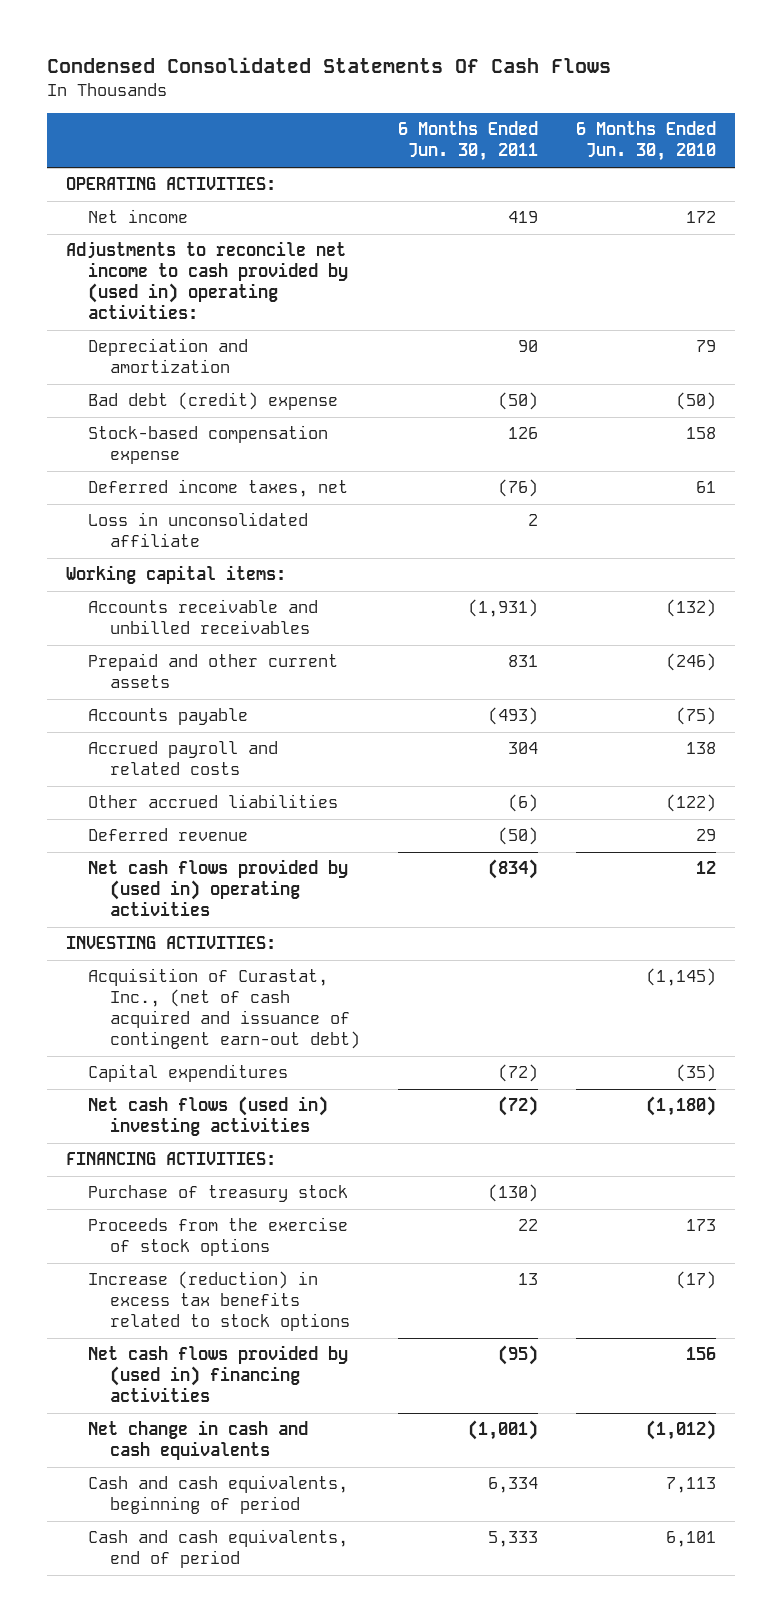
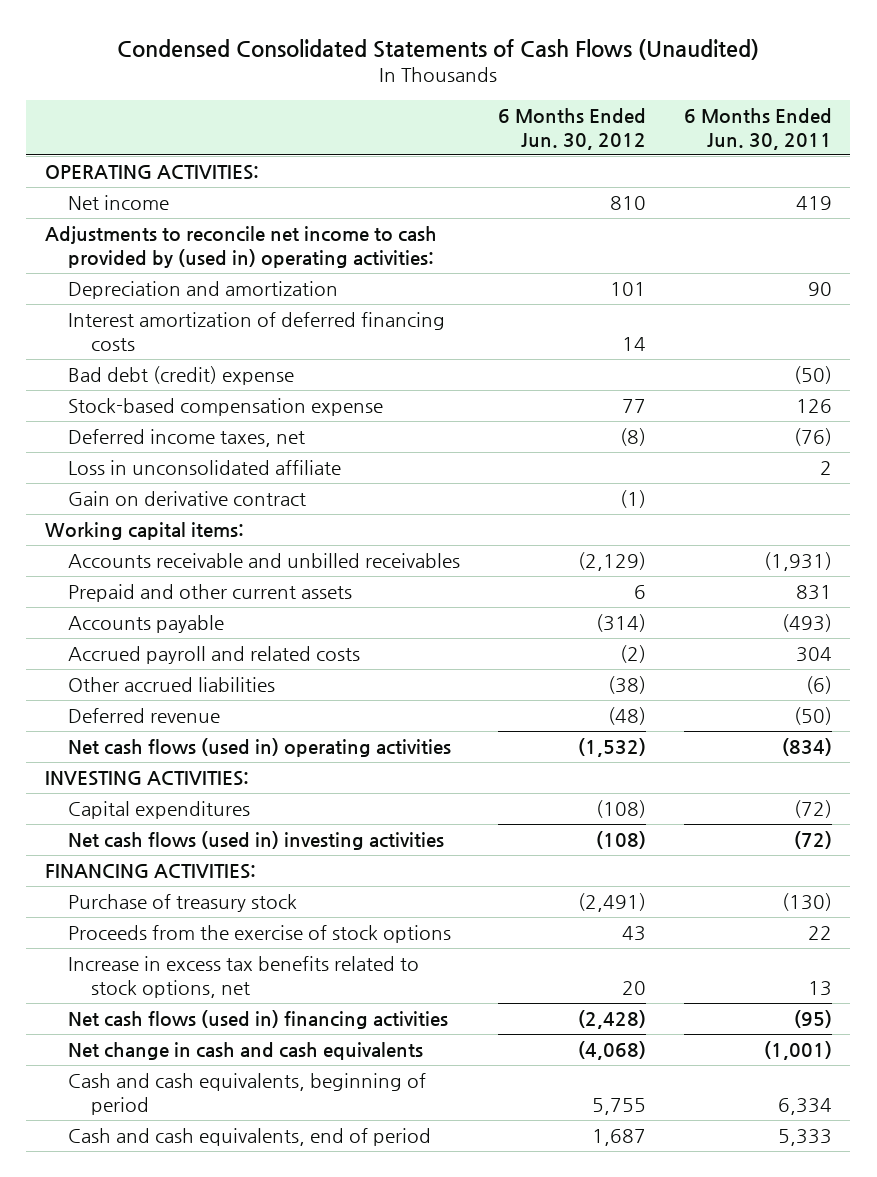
[47,57,612,74] Condensed Consolidated Statements Of Cash Flows -> [117,38,760,60] Condensed Consolidated Statements of Cash Flows (Unaudited)
[575,121,716,162] 6 Months Ended Jun. 30, 2010 -> none
none -> [497,107,646,150] 6 Months Ended Jun. 30, 2012
none -> [68,312,446,351] Interest amortization of deferred financing costs
none -> [68,491,307,507] Gain on derivative contract
[87,859,348,917] Net cash flows provided by (used in) operating activities -> [68,738,452,758] Net cash flows (used in) operating activities
[87,968,360,1050] Acquisition of Curastat, Inc., (net of cash acquired and issuance of contingent earn-out debt) -> none
[87,1271,350,1332] Increase (reduction) in excess tax benefits related to stock options -> [68,956,420,998] Increase in excess tax benefits related to stock options, net
[87,1345,348,1403] Net cash flows provided by (used in) financing activities -> [68,1010,449,1030] Net cash flows (used in) financing activities

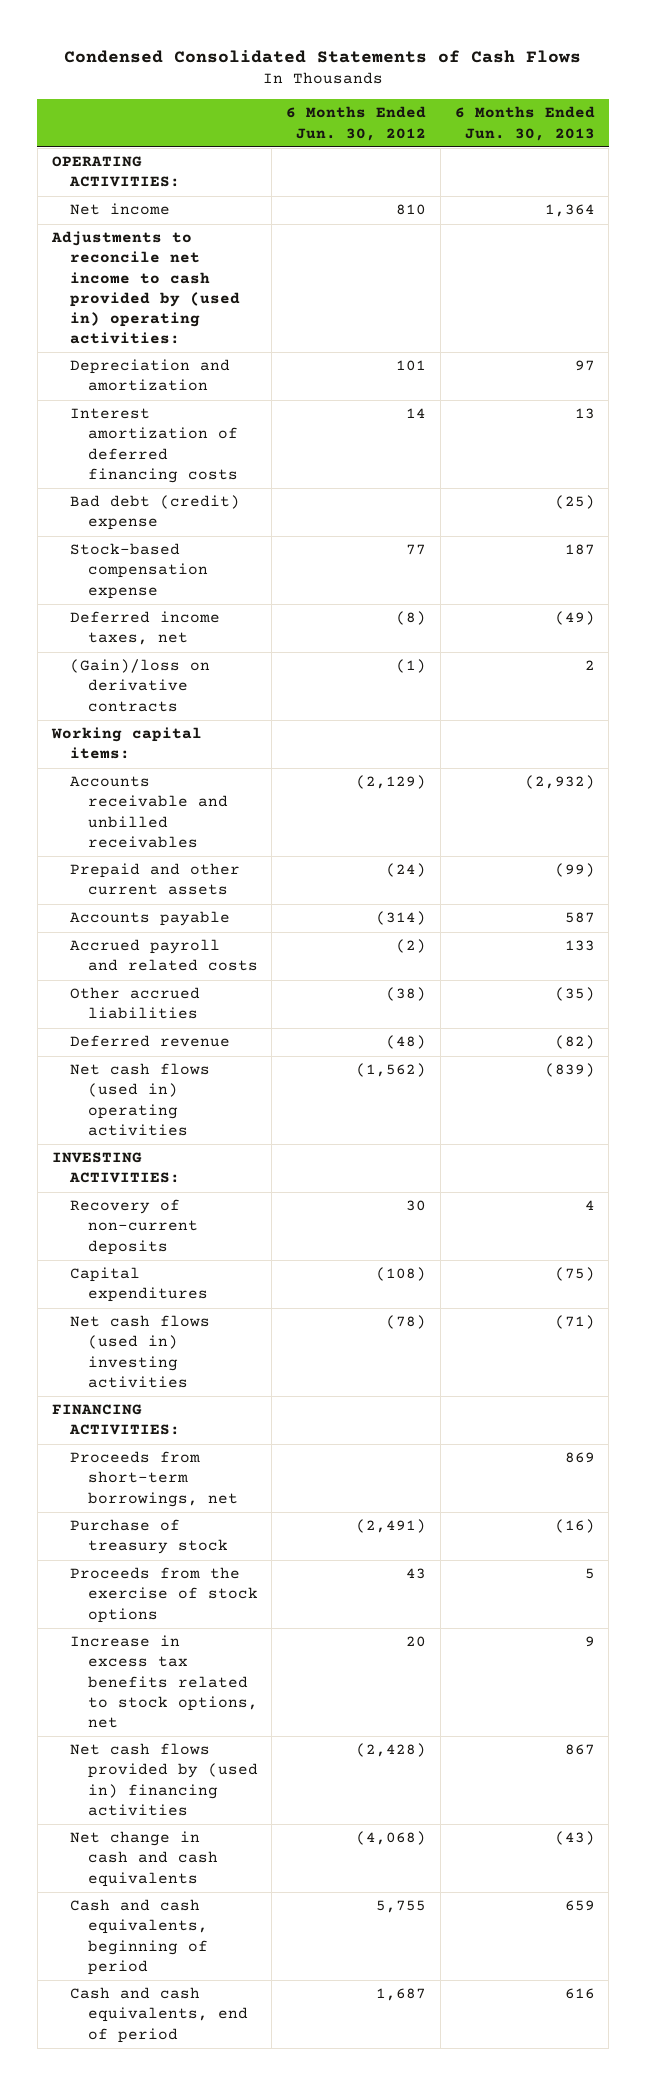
[117,38,760,60] Condensed Consolidated Statements of Cash Flows (Unaudited) -> [64,49,582,63] Condensed Consolidated Statements of Cash Flows
[683,107,832,150] 6 Months Ended Jun. 30, 2011 -> none
none -> [454,106,595,141] 6 Months Ended Jun. 30, 2013
[68,460,342,476] Loss in unconsolidated affiliate -> none
[68,491,307,507] Gain on derivative contract -> [69,659,210,712] (Gain)/loss on derivative contracts
[633,585,646,600] 6 -> [386,863,427,878] (24)
[577,738,646,758] (1,532) -> [356,1063,427,1078] (1,562)
none -> [69,1199,198,1255] Recovery of non-current deposits
[595,831,646,850] (108) -> [386,1315,427,1330] (78)
none -> [69,1451,238,1507] Proceeds from short-term borrowings, net
[68,1010,449,1030] Net cash flows (used in) financing activities -> [69,1743,258,1816] Net cash flows provided by (used in) financing activities

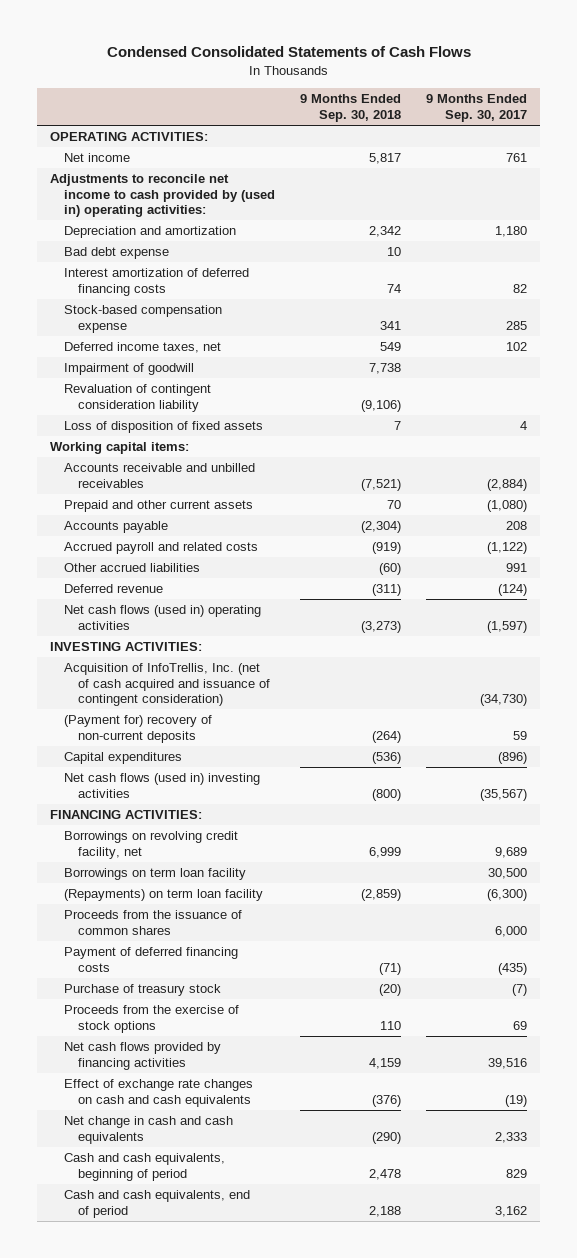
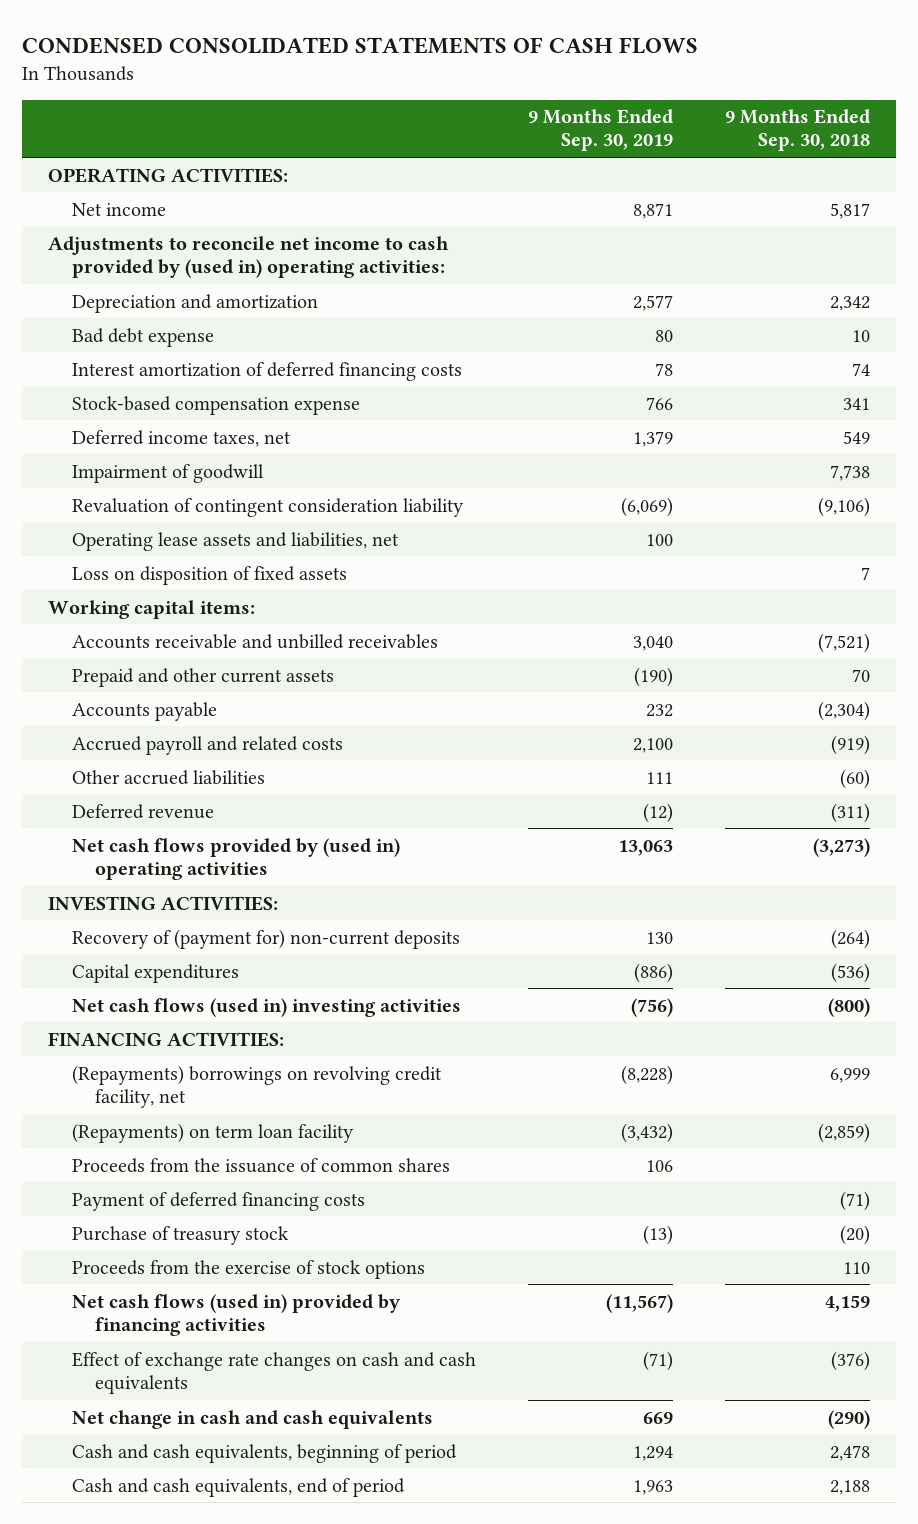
[106,46,471,58] Condensed Consolidated Statements of Cash Flows -> [22,36,699,54] CONDENSED CONSOLIDATED STATEMENTS OF CASH FLOWS
[426,94,528,122] 9 Months Ended Sep. 30, 2017 -> none
none -> [527,109,673,152] 9 Months Ended Sep. 30, 2019
none -> [71,531,399,551] Operating lease assets and liabilities, net
[63,421,263,434] Loss of disposition of fixed assets -> [71,565,347,585] Loss on disposition of fixed assets
[63,605,261,630] Net cash flows (used in) operating activities -> [71,837,400,880] Net cash flows provided by (used in) operating activities
[63,663,271,707] Acquisition of InfoTrellis, Inc. (net of cash acquired and issuance of contingent consideration) -> none
[63,715,212,743] (Payment for) recovery of non-current deposits -> [71,928,460,949] Recovery of (payment for) non-current deposits
[63,868,246,881] Borrowings on term loan facility -> none
[63,831,238,859] Borrowings on revolving credit facility, net -> [71,1064,442,1108] (Repayments) borrowings on revolving credit facility, net
[63,1042,221,1070] Net cash flows provided by financing activities -> [71,1293,401,1336] Net cash flows (used in) provided by financing activities

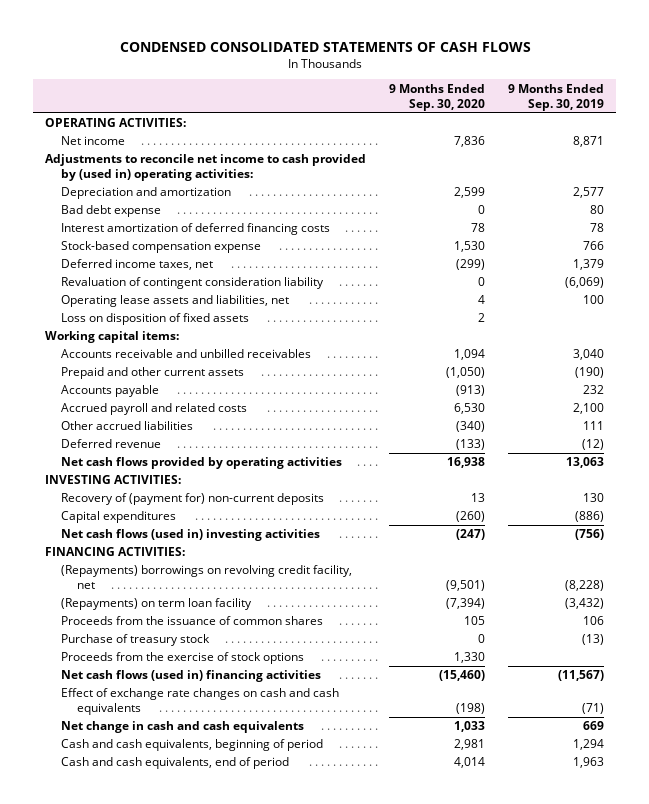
[724,109,870,152] 9 Months Ended Sep. 30, 2018 -> none
none -> [389,83,486,111] 9 Months Ended Sep. 30, 2020
[71,463,264,483] Impairment of goodwill -> none
[71,837,400,880] Net cash flows provided by (used in) operating activities -> [60,457,342,470] Net cash flows provided by operating activities
[71,1191,365,1211] Payment of deferred financing costs -> none
[71,1293,401,1336] Net cash flows (used in) provided by financing activities -> [60,670,321,683] Net cash flows (used in) financing activities

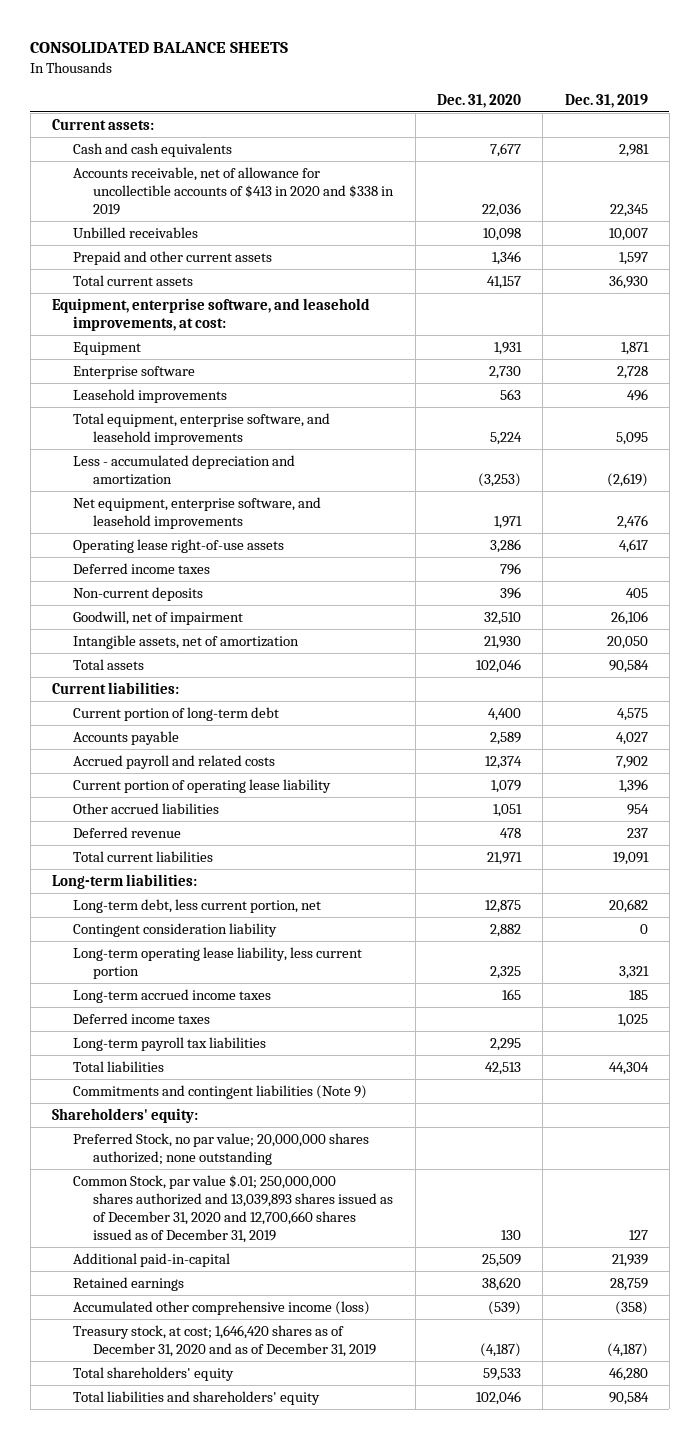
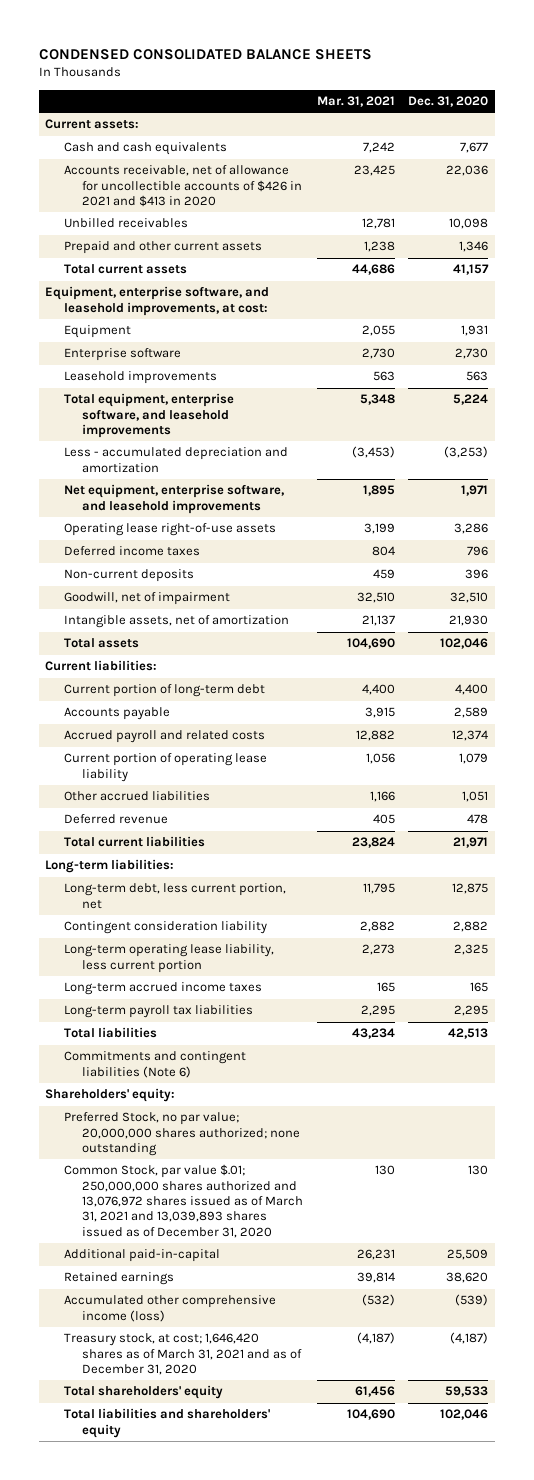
[30,42,289,54] CONSOLIDATED BALANCE SHEETS -> [38,48,372,60] CONDENSED CONSOLIDATED BALANCE SHEETS
[564,93,648,108] Dec. 31, 2019 -> none
none -> [316,95,395,107] Mar. 31, 2021
[72,167,395,215] Accounts receivable, net of allowance for uncollectible accounts of $413 in 2020 and $338 in 2019 -> [63,165,303,208] Accounts receivable, net of allowance for uncollectible accounts of $426 in 2021 and $413 in 2020
[72,1013,210,1025] Deferred income taxes -> none
[72,1085,367,1100] Commitments and contingent liabilities (Note 9) -> [63,1051,246,1078] Commitments and contingent liabilities (Note 6)
[72,1175,394,1243] Common Stock, par value $.01; 250,000,000 shares authorized and 13,039,893 shares issued as of December 31, 2020 and 12,700,660 shares issued as of December 31, 2019 -> [63,1164,304,1238] Common Stock, par value $.01; 250,000,000 shares authorized and 13,076,972 shares issued as of March 31, 2021 and 13,039,893 shares issued as of December 31, 2020
[72,1325,377,1357] Treasury stock, at cost; 1,646,420 shares as of December 31, 2020 and as of December 31, 2019 -> [63,1333,303,1376] Treasury stock, at cost; 1,646,420 shares as of March 31, 2021 and as of December 31, 2020

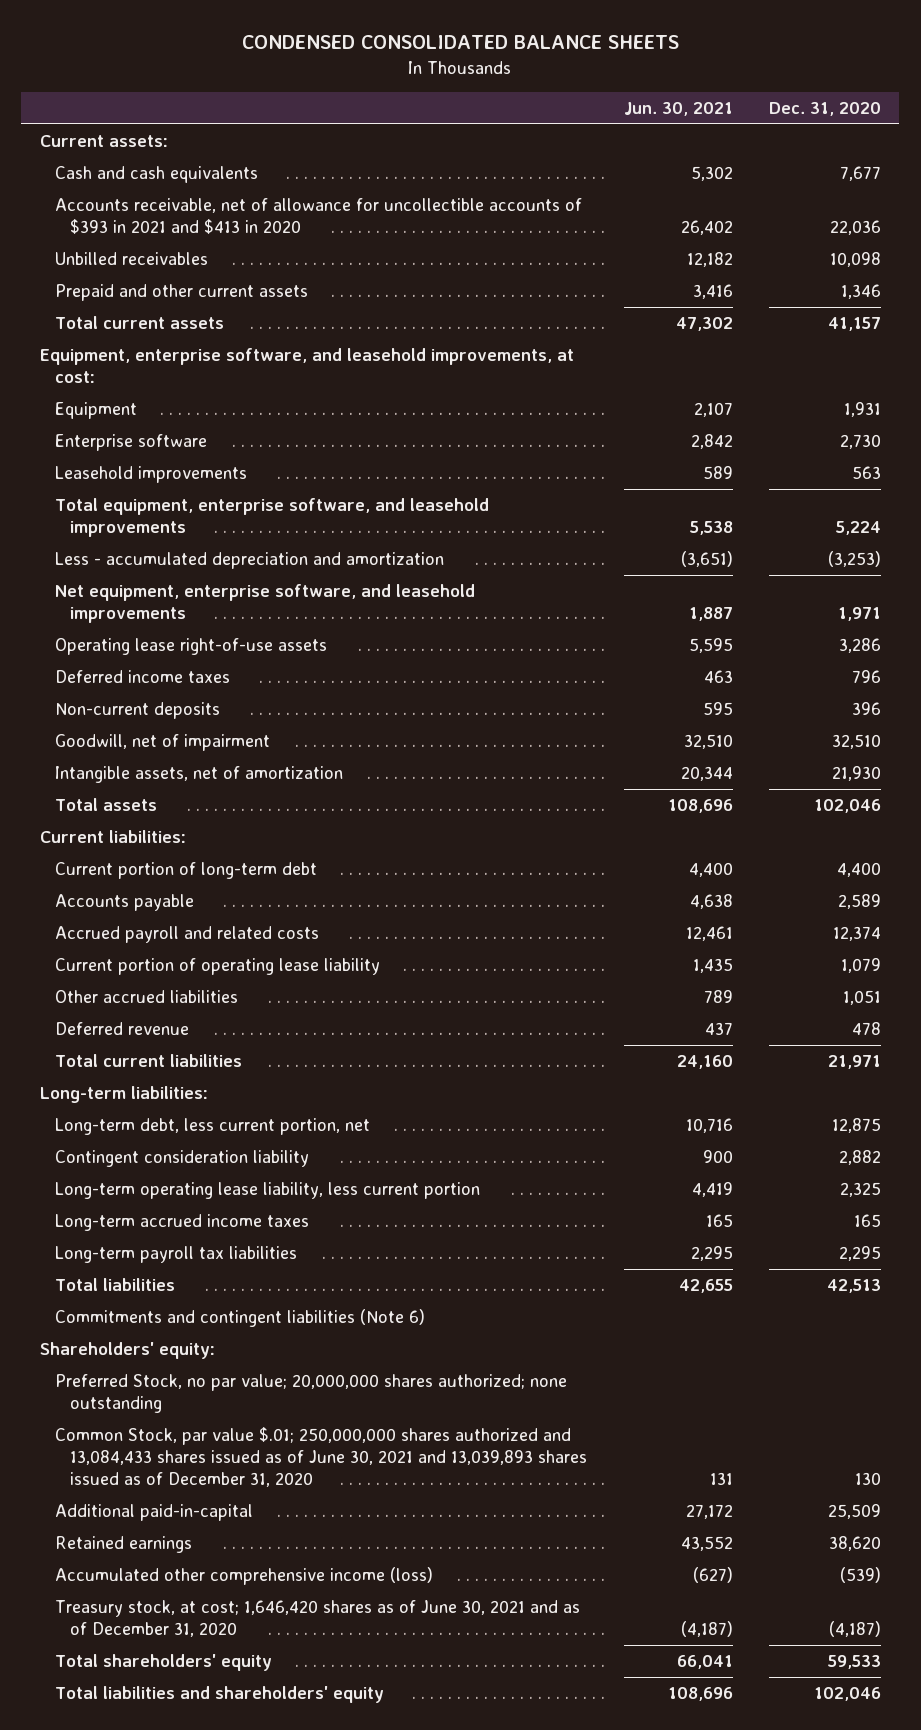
[316,95,395,107] Mar. 31, 2021 -> none
none -> [623,101,733,116] Jun. 30, 2021
[63,165,303,208] Accounts receivable, net of allowance for uncollectible accounts of $426 in 2021 and $413 in 2020 -> [54,198,582,235] Accounts receivable, net of allowance for uncollectible accounts of $393 in 2021 and $413 in 2020
[63,1164,304,1238] Common Stock, par value $.01; 250,000,000 shares authorized and 13,076,972 shares issued as of March 31, 2021 and 13,039,893 shares issued as of December 31, 2020 -> [54,1427,588,1488] Common Stock, par value $.01; 250,000,000 shares authorized and 13,084,433 shares issued as of June 30, 2021 and 13,039,893 shares issued as of December 31, 2020
[63,1333,303,1376] Treasury stock, at cost; 1,646,420 shares as of March 31, 2021 and as of December 31, 2020 -> [54,1600,580,1638] Treasury stock, at cost; 1,646,420 shares as of June 30, 2021 and as of December 31, 2020

